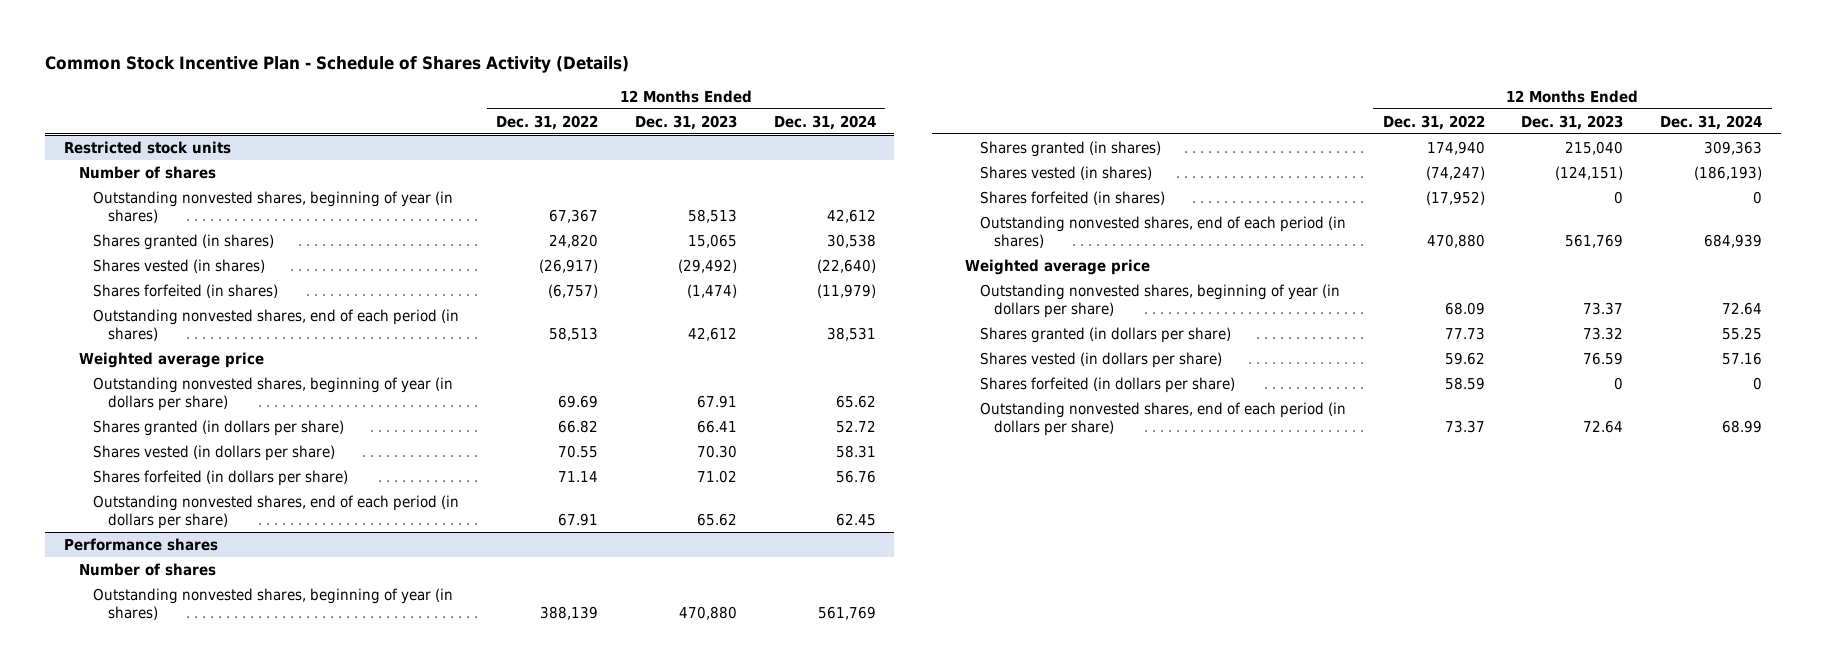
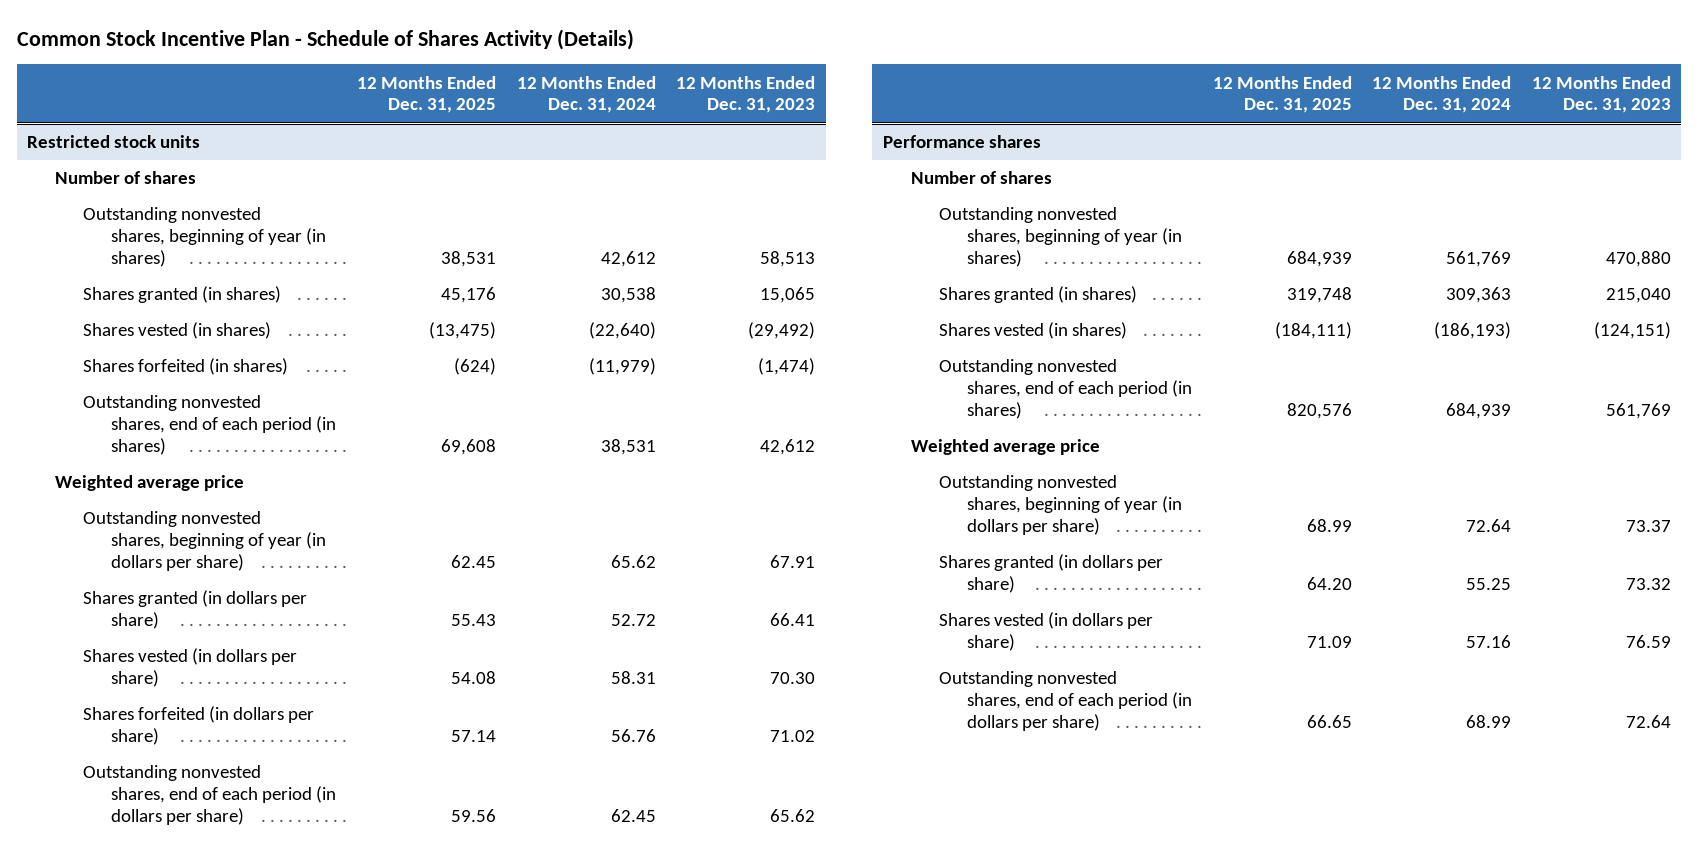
[496,114,599,130] Dec. 31, 2022 -> none
none -> [357,75,497,114] 12 Months Ended Dec. 31, 2025
[979,191,1165,206] Shares forfeited (in shares) -> none
[979,377,1235,394] Shares forfeited (in dollars per share) -> none

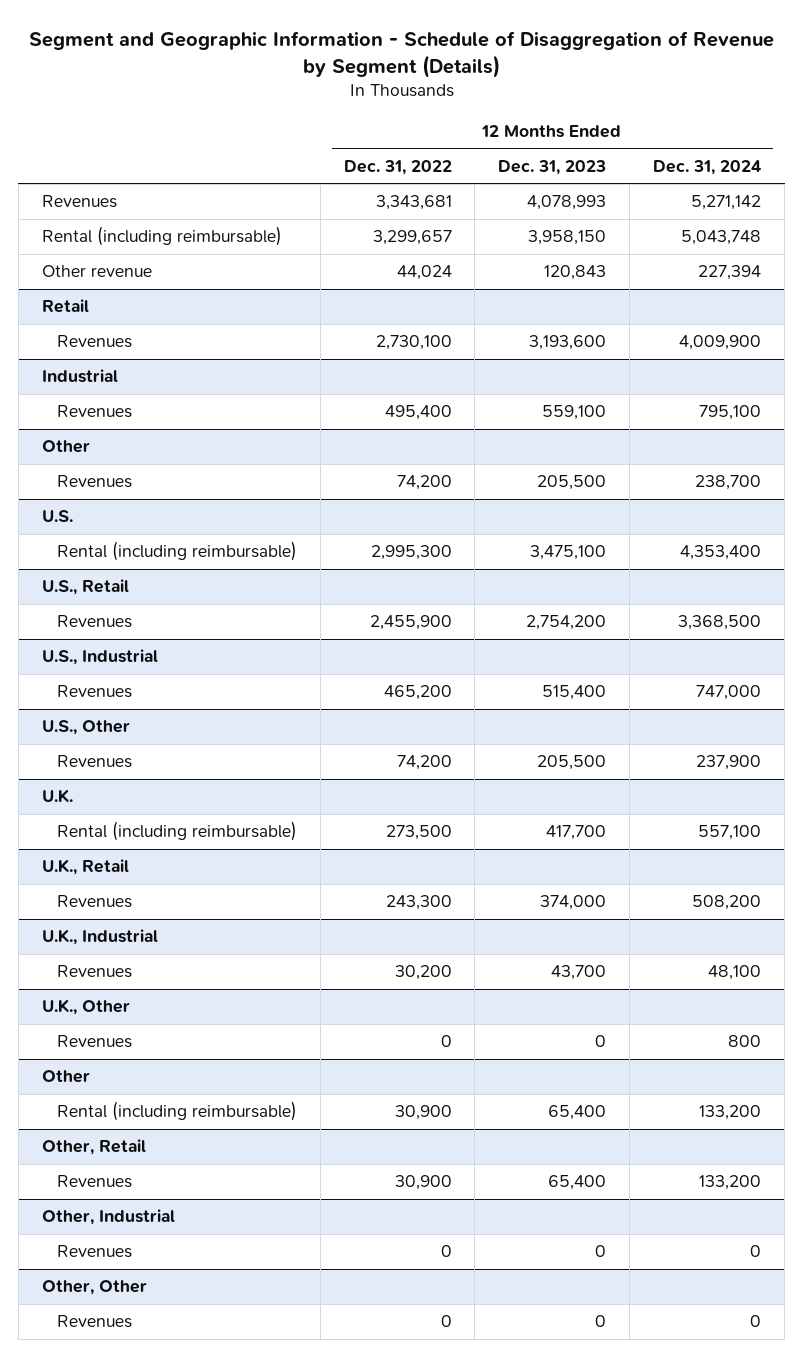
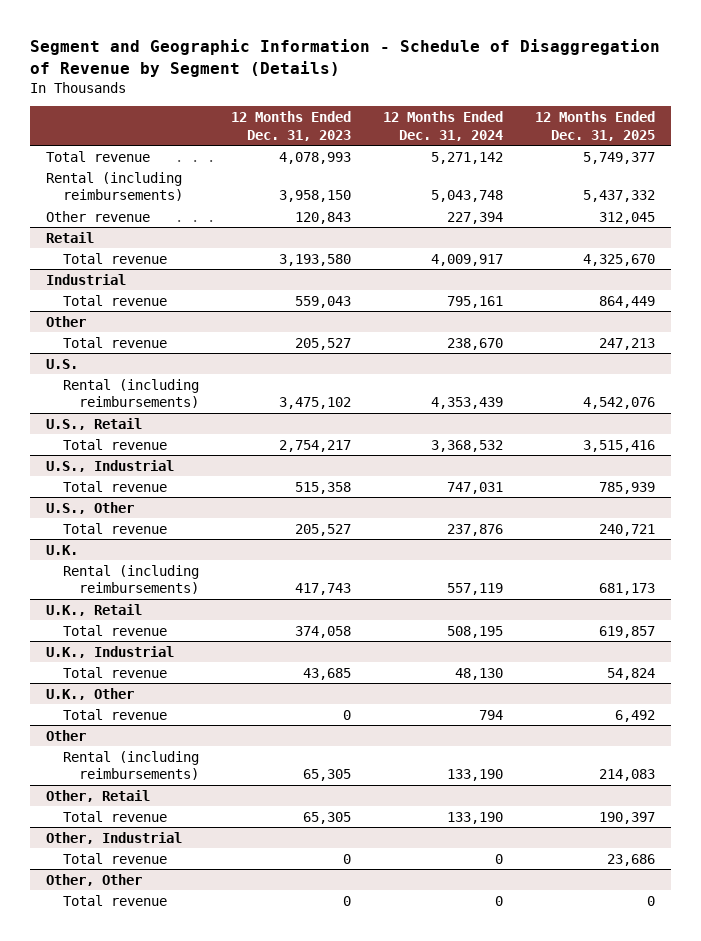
[343,159,452,175] Dec. 31, 2022 -> none
none -> [534,111,655,141] 12 Months Ended Dec. 31, 2025
[41,195,117,209] Revenues -> [46,150,151,162] Total revenue
[41,226,282,247] Rental (including reimbursable) -> [46,171,183,202] Rental (including reimbursements)
[56,335,132,349] Revenues -> none
none -> [62,252,167,264] Total revenue
[56,405,132,419] Revenues -> none
none -> [62,294,167,306] Total revenue
[56,475,132,489] Revenues -> none
none -> [62,336,167,348] Total revenue
[56,541,297,562] Rental (including reimbursable) -> [62,378,200,409] Rental (including reimbursements)
[530,545,607,561] 3,475,100 -> [279,397,352,410] 3,475,102
[680,545,762,561] 4,353,400 -> [431,397,504,410] 4,353,439
[56,615,132,629] Revenues -> none
none -> [62,438,167,450] Total revenue
[56,685,132,699] Revenues -> none
none -> [62,480,167,492] Total revenue
[56,755,132,769] Revenues -> none
none -> [62,522,167,534] Total revenue
[56,821,297,842] Rental (including reimbursable) -> [62,564,200,595] Rental (including reimbursements)
[546,825,607,841] 417,700 -> [295,583,352,596] 417,743
[698,825,762,841] 557,100 -> [447,583,504,596] 557,119
[56,895,132,909] Revenues -> none
none -> [62,624,167,636] Total revenue
[56,965,132,979] Revenues -> none
none -> [62,666,167,678] Total revenue
[56,1035,132,1049] Revenues -> none
none -> [62,708,167,720] Total revenue
[56,1101,297,1122] Rental (including reimbursable) -> [62,750,200,781] Rental (including reimbursements)
[548,1105,607,1121] 65,400 -> [303,769,352,782] 65,305
[699,1105,762,1121] 133,200 -> [447,769,504,782] 133,190
[56,1175,132,1189] Revenues -> none
none -> [62,810,167,822] Total revenue
[56,1245,132,1259] Revenues -> [62,852,167,864] Total revenue
[56,1315,132,1329] Revenues -> [62,894,167,906] Total revenue

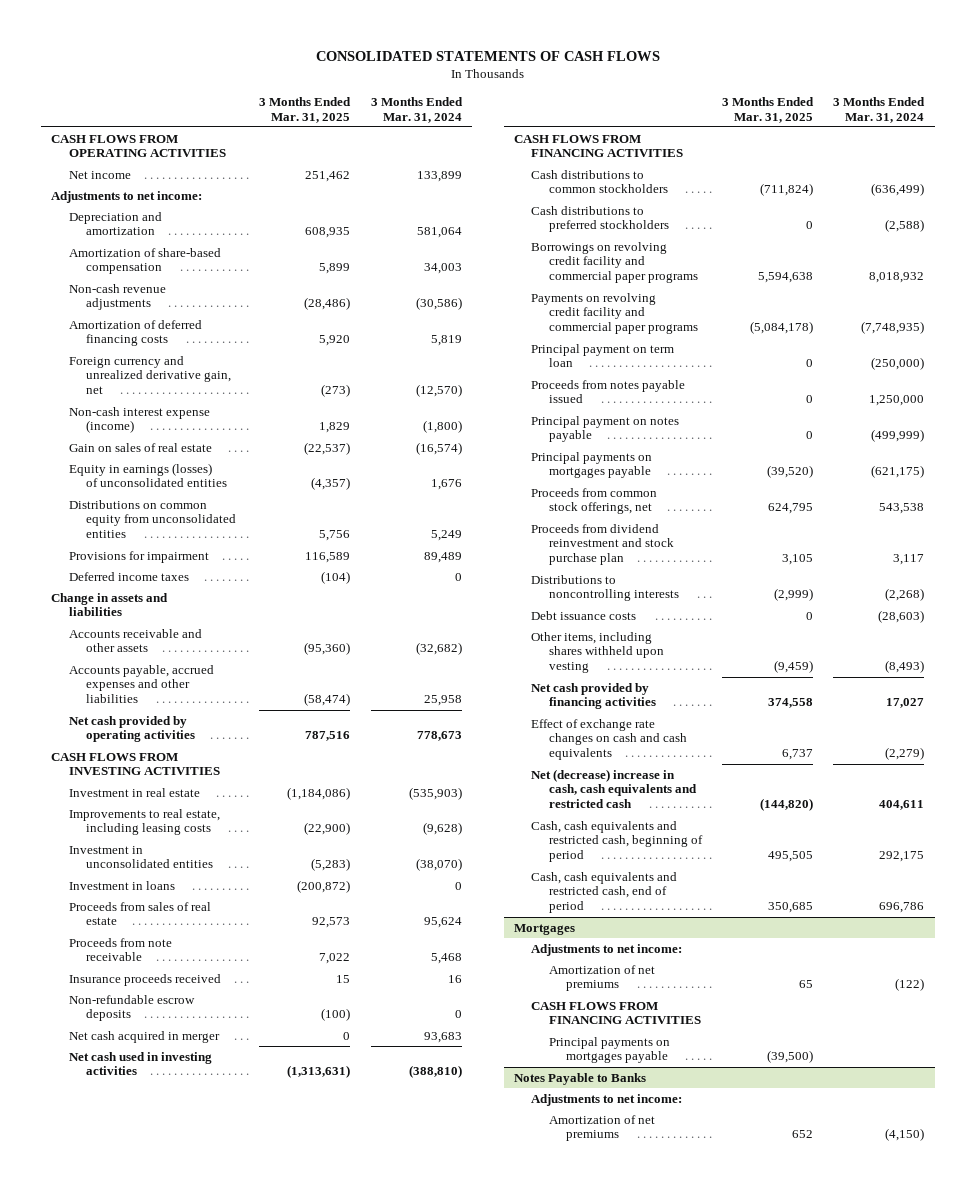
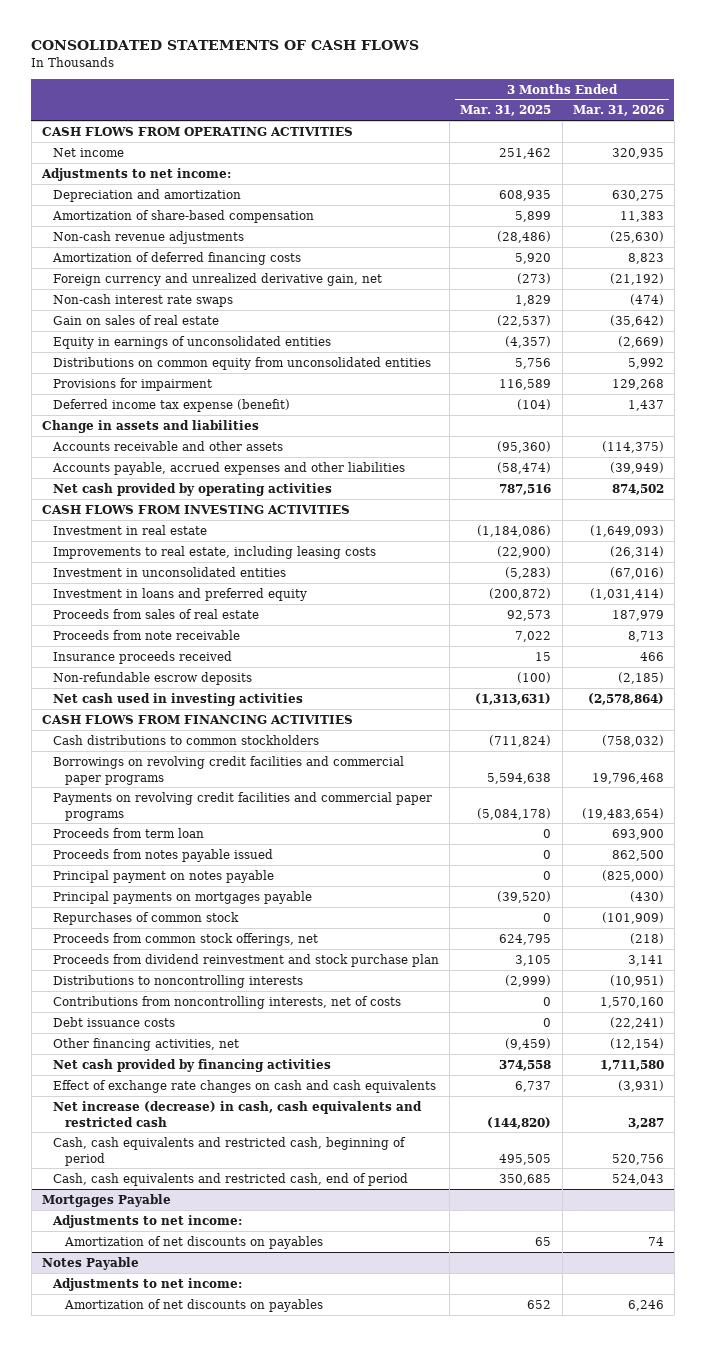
[370,96,463,123] 3 Months Ended Mar. 31, 2024 -> none
none -> [572,105,664,117] Mar. 31, 2026
[68,406,210,434] Non-cash interest expense (income) -> [53,293,234,307] Non-cash interest rate swaps
[68,462,227,488] Equity in earnings (losses) of unconsolidated entities -> [53,335,332,349] Equity in earnings of unconsolidated entities
[68,571,189,581] Deferred income taxes -> [53,398,291,412] Deferred income tax expense (benefit)
[68,880,175,890] Investment in loans -> [53,587,308,601] Investment in loans and preferred equity
[68,1030,220,1043] Net cash acquired in merger -> none
[531,205,669,233] Cash distributions to preferred stockholders -> none
[531,343,675,368] Principal payment on term loan -> none
[531,241,698,284] Borrowings on revolving credit facility and commercial paper programs -> [53,755,405,785] Borrowings on revolving credit facilities and commercial paper programs
[531,292,698,335] Payments on revolving credit facility and commercial paper programs -> [53,791,433,821] Payments on revolving credit facilities and commercial paper programs
none -> [53,827,205,838] Proceeds from term loan
none -> [53,911,240,925] Repurchases of common stock
none -> [53,995,402,1009] Contributions from noncontrolling interests, net of costs
[531,631,664,674] Other items, including shares withheld upon vesting -> [53,1037,240,1051] Other financing activities, net
[531,768,697,809] Net (decrease) increase in cash, cash equivalents and restricted cash -> [53,1100,423,1127] Net increase (decrease) in cash, cash equivalents and restricted cash
[514,923,576,935] Mortgages -> [41,1193,171,1207] Mortgages Payable
[531,1001,701,1025] CASH FLOWS FROM FINANCING ACTIVITIES -> none
[548,1036,670,1064] Principal payments on mortgages payable -> none
[548,964,655,992] Amortization of net premiums -> [63,1235,323,1249] Amortization of net discounts on payables
[514,1072,647,1085] Notes Payable to Banks -> [41,1256,139,1270] Notes Payable
[548,1114,655,1142] Amortization of net premiums -> [63,1298,323,1312] Amortization of net discounts on payables

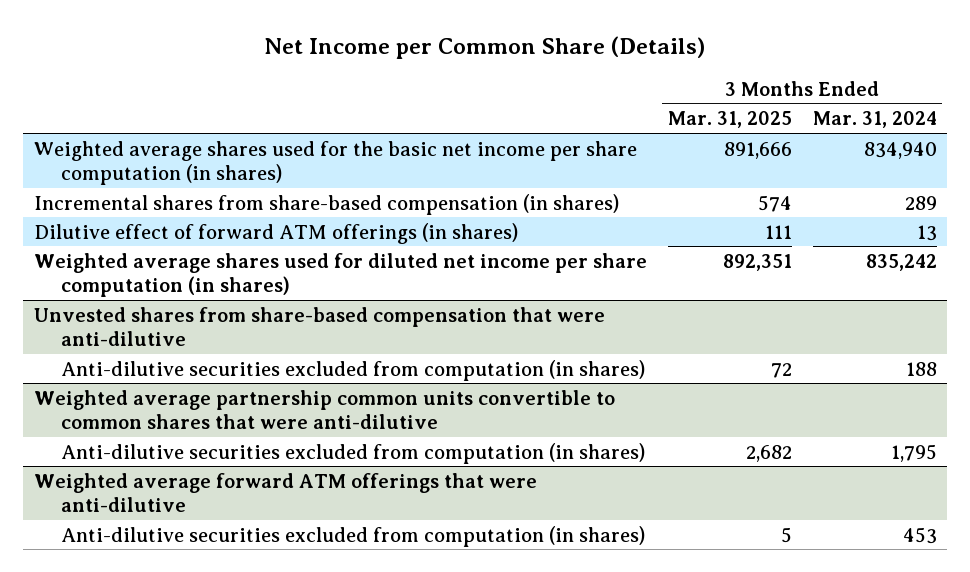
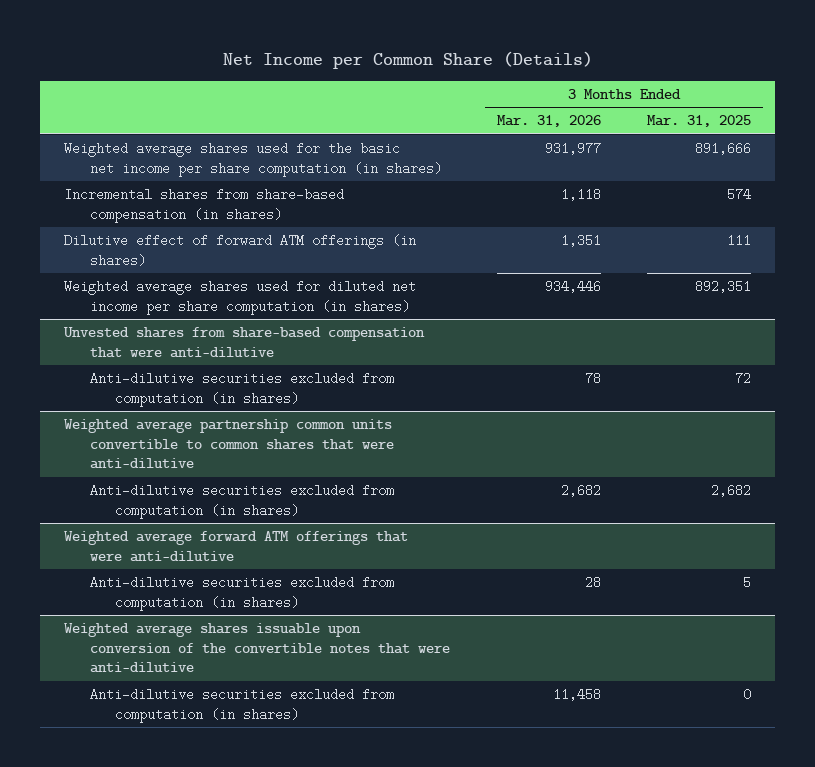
[812,111,937,129] Mar. 31, 2024 -> none
none -> [496,115,601,128] Mar. 31, 2026
none -> [63,622,450,674] Weighted average shares issuable upon conversion of the convertible notes that were anti-dilutive
none -> [89,687,394,723] Anti-dilutive securities excluded from computation (in shares)

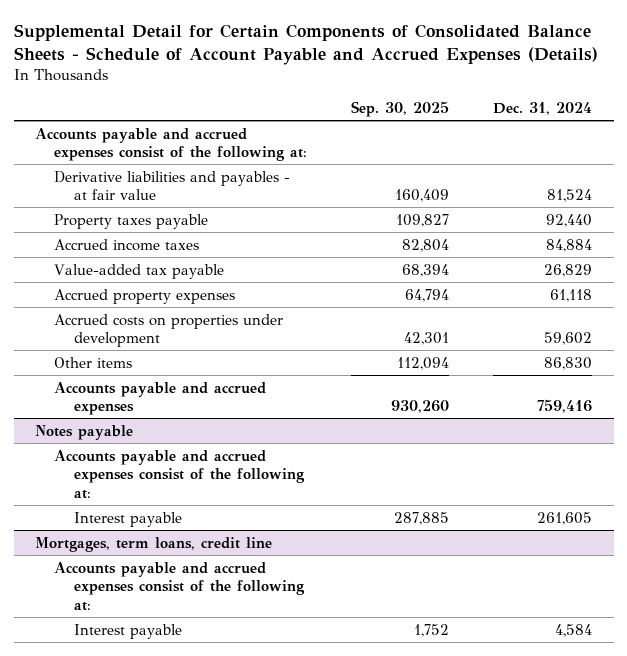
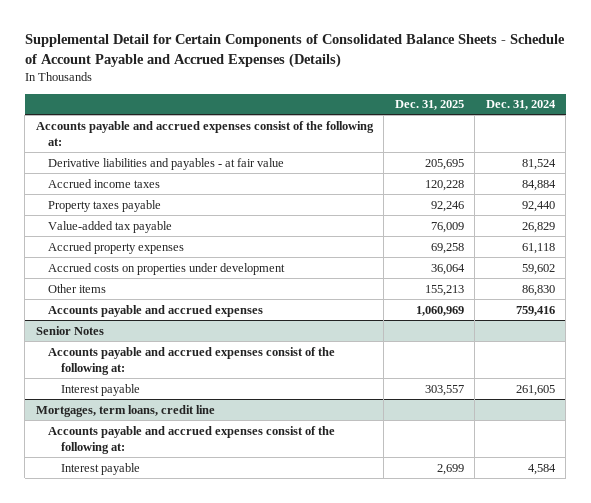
[351,101,450,118] Sep. 30, 2025 -> none
none -> [394,100,464,111] Dec. 31, 2025
[54,213,209,229] Property taxes payable -> [48,199,162,212] Property taxes payable
[35,424,134,440] Notes payable -> [35,325,104,335] Senior Notes

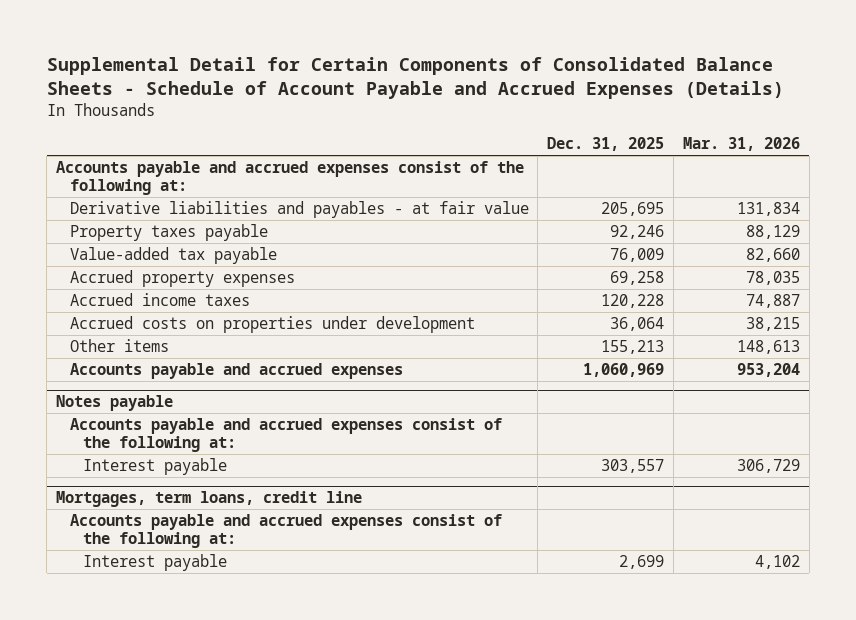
[485,100,556,111] Dec. 31, 2024 -> none
none -> [682,137,800,152] Mar. 31, 2026
[48,178,161,188] Accrued income taxes -> [69,293,250,307] Accrued income taxes
[35,325,104,335] Senior Notes -> none
none -> [56,395,174,412] Notes payable

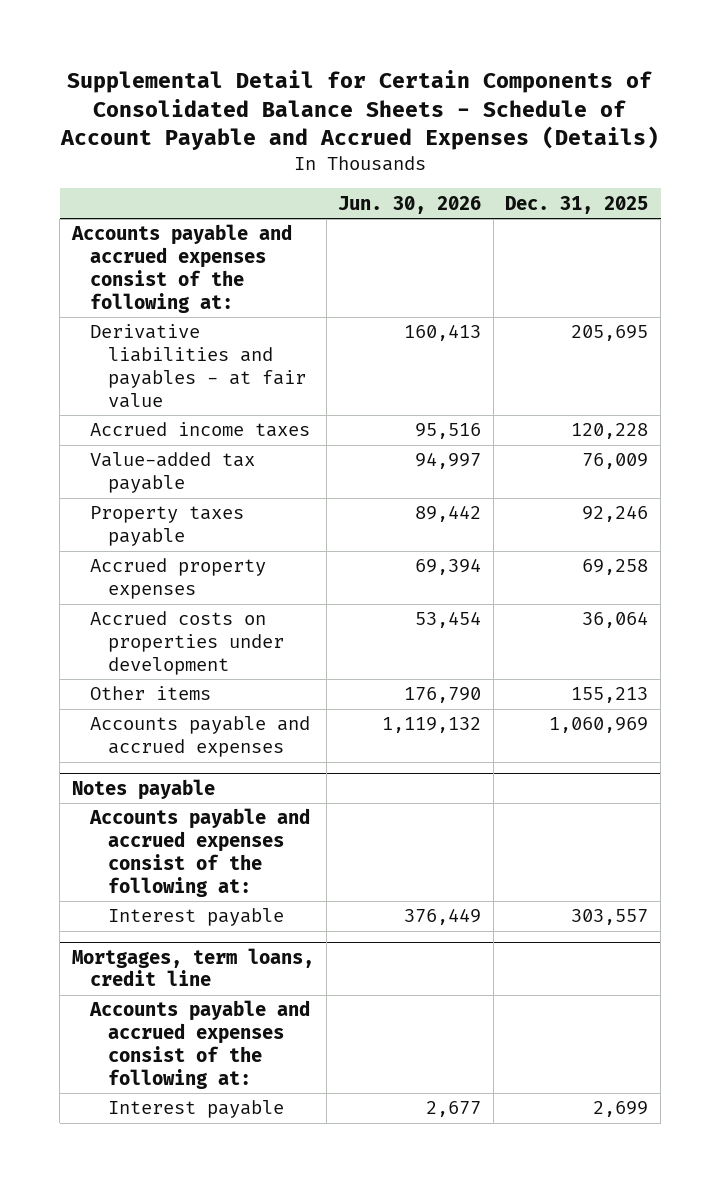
[682,137,800,152] Mar. 31, 2026 -> none
none -> [338,195,482,214] Jun. 30, 2026
[69,293,250,307] Accrued income taxes -> [89,422,310,438] Accrued income taxes
[69,224,268,242] Property taxes payable -> [89,506,244,547] Property taxes payable

